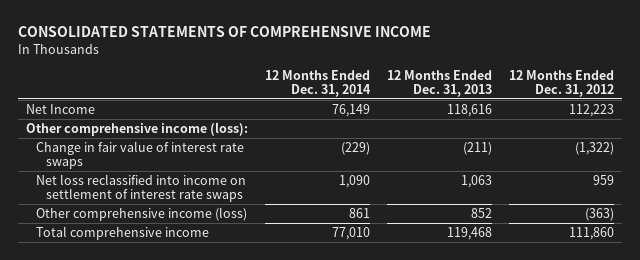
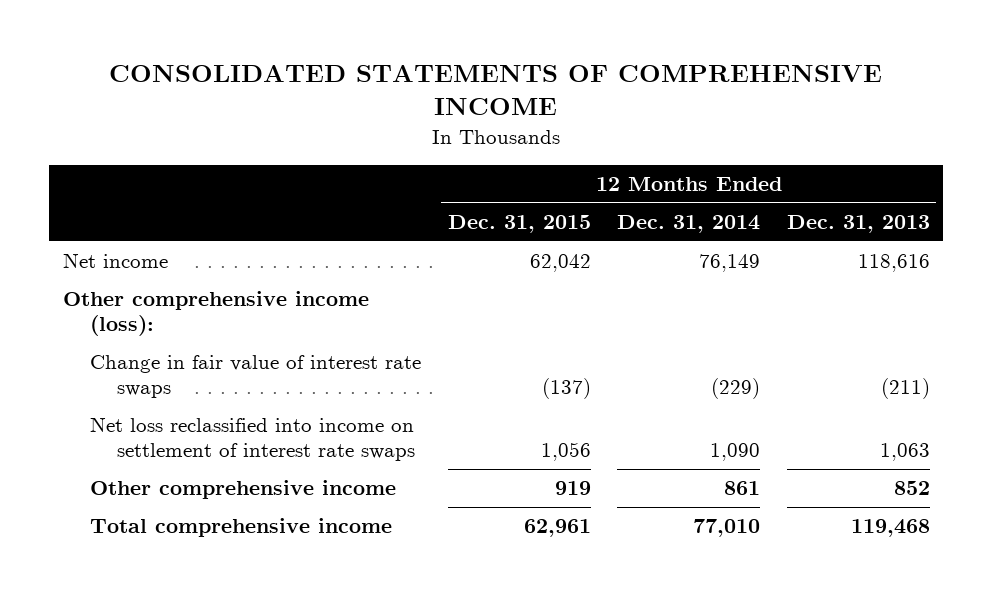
[508,69,614,97] 12 Months Ended Dec. 31, 2012 -> none
none -> [447,214,591,233] Dec. 31, 2015
[26,103,96,114] Net Income -> [62,253,168,269] Net income
[36,206,248,221] Other comprehensive income (loss) -> [89,480,396,500] Other comprehensive income

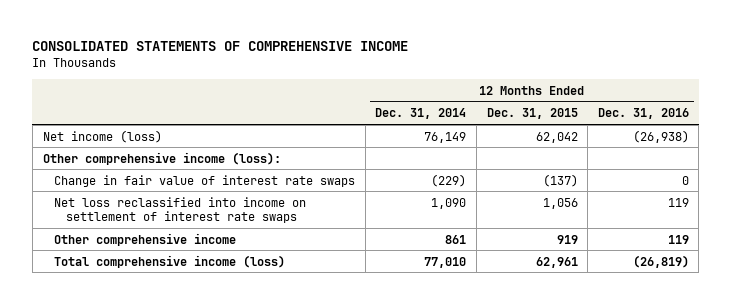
[786,214,930,233] Dec. 31, 2013 -> none
none -> [597,108,689,120] Dec. 31, 2016
[62,253,168,269] Net income -> [42,129,162,143] Net income (loss)
[89,518,392,538] Total comprehensive income -> [54,254,286,268] Total comprehensive income (loss)

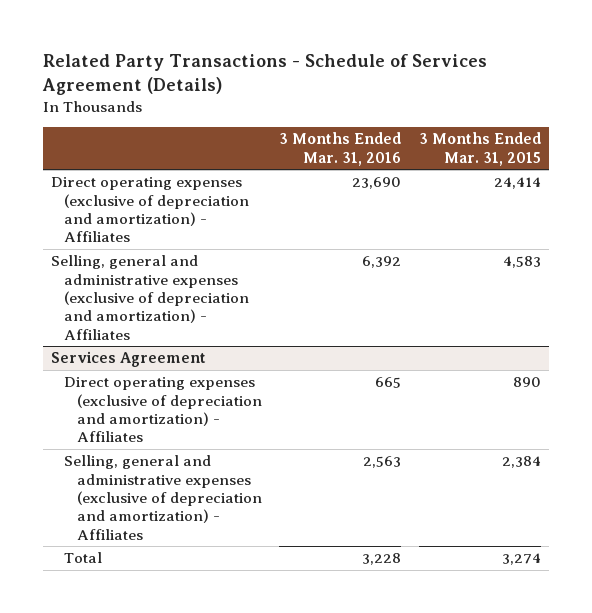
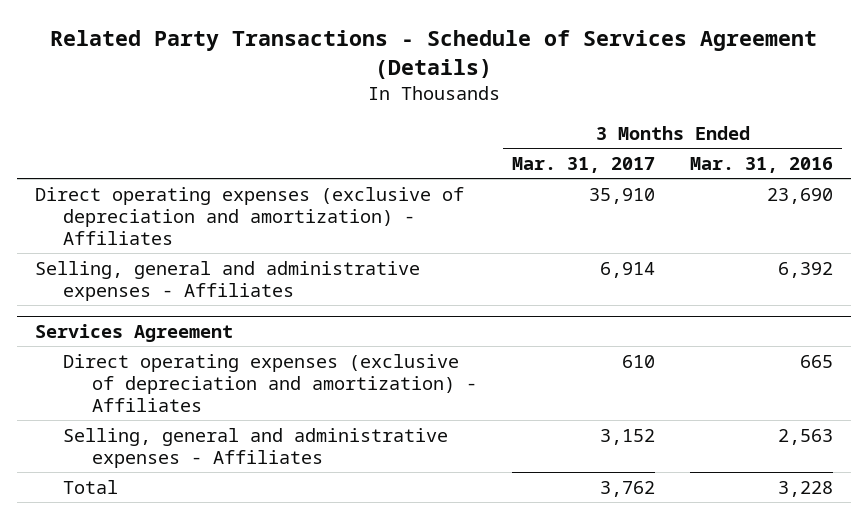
[418,132,541,166] 3 Months Ended Mar. 31, 2015 -> none
none -> [512,157,656,174] Mar. 31, 2017
[51,255,250,340] Selling, general and administrative expenses (exclusive of depreciation and amortization) - Affiliates -> [34,260,420,301] Selling, general and administrative expenses - Affiliates
[64,455,263,540] Selling, general and administrative expenses (exclusive of depreciation and amortization) - Affiliates -> [63,427,449,468] Selling, general and administrative expenses - Affiliates

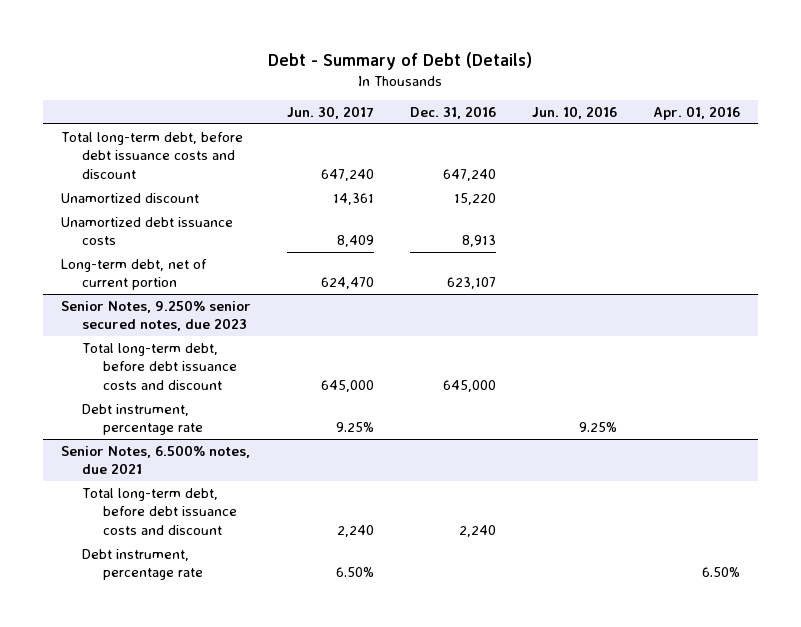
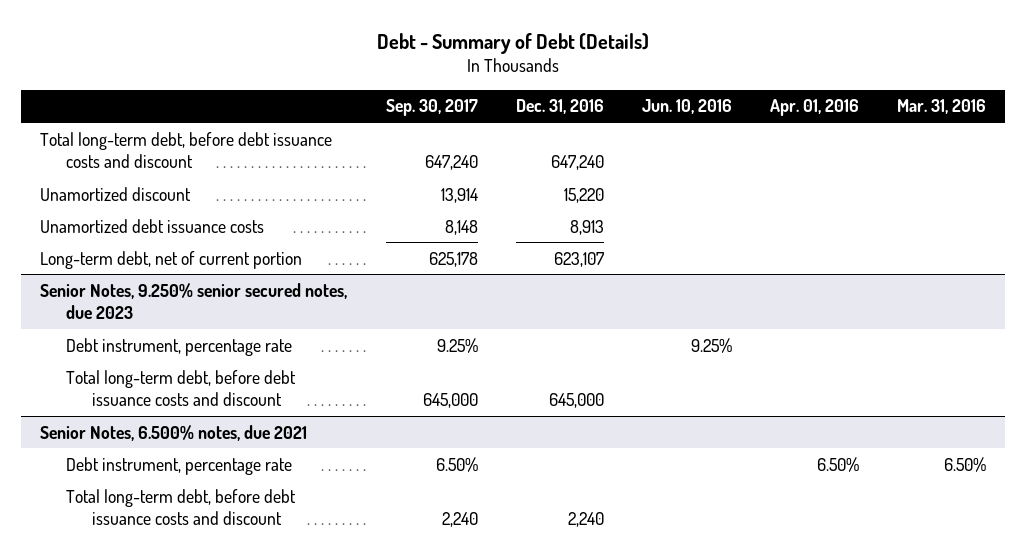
[286,106,374,120] Jun. 30, 2017 -> none
none -> [385,99,478,117] Sep. 30, 2017
none -> [896,99,986,115] Mar. 31, 2016
[82,342,238,390] Total long-term debt, before debt issuance costs and discount -> [66,369,297,407] Total long-term debt, before debt issuance costs and discount
[82,487,238,535] Total long-term debt, before debt issuance costs and discount -> [66,488,297,526] Total long-term debt, before debt issuance costs and discount

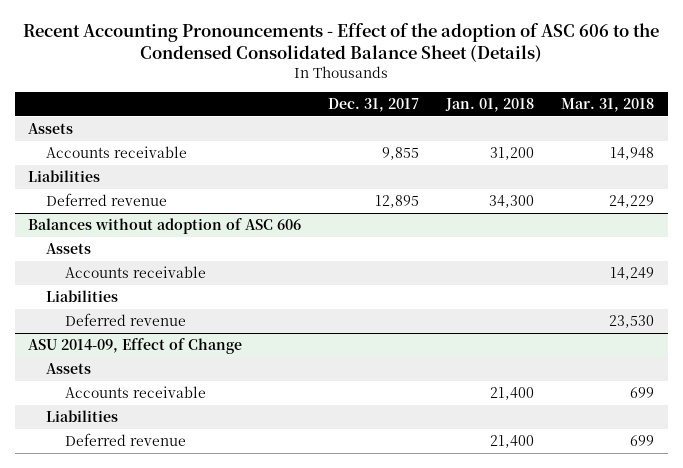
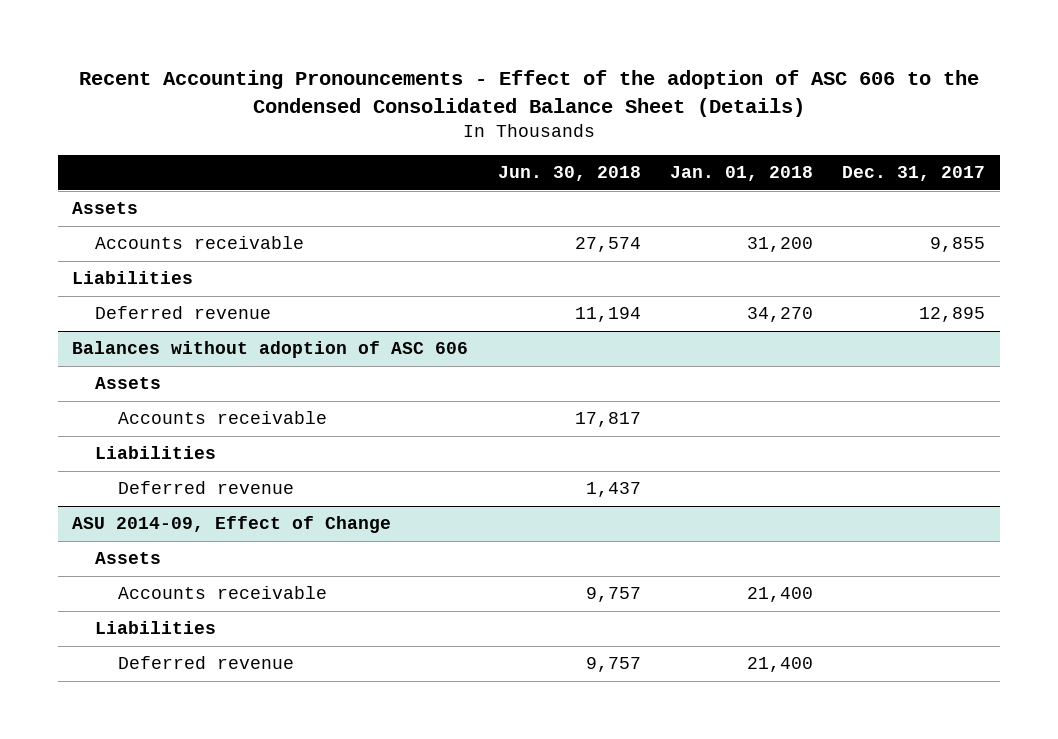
[561,97,655,112] Mar. 31, 2018 -> none
none -> [497,166,641,182] Jun. 30, 2018
[489,195,535,209] 34,300 -> [746,307,813,323] 34,270

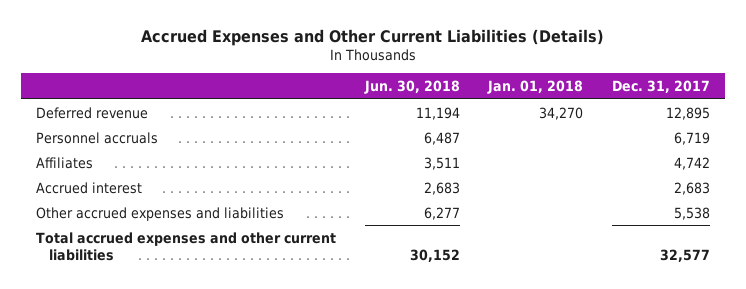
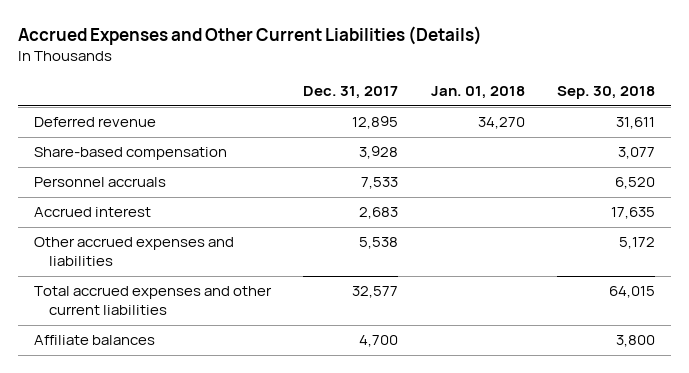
[363,79,460,94] Jun. 30, 2018 -> none
none -> [556,85,655,99] Sep. 30, 2018
[35,156,93,169] Affiliates -> none
none -> [34,147,228,161] Share-based compensation
[674,131,711,145] 6,719 -> [361,177,399,190] 7,533
none -> [34,335,156,346] Affiliate balances

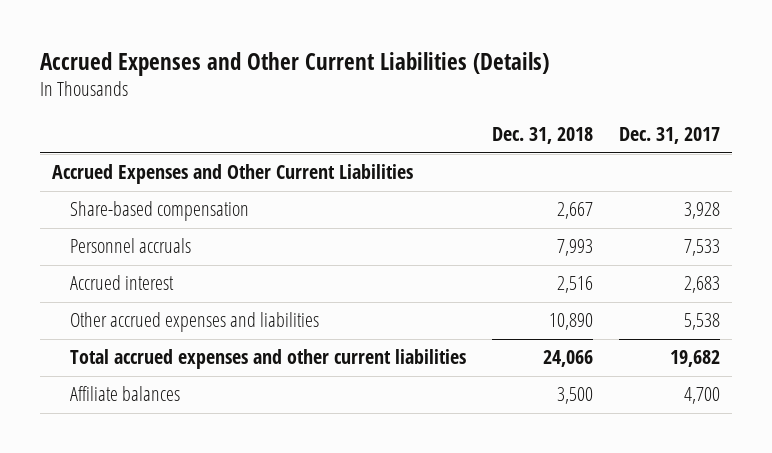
[430,85,525,99] Jan. 01, 2018 -> none
[556,85,655,99] Sep. 30, 2018 -> none
none -> [491,127,593,145] Dec. 31, 2018
[34,117,157,128] Deferred revenue -> none
none -> [52,164,414,185] Accrued Expenses and Other Current Liabilities
[352,286,399,299] 32,577 -> [669,350,720,368] 19,682

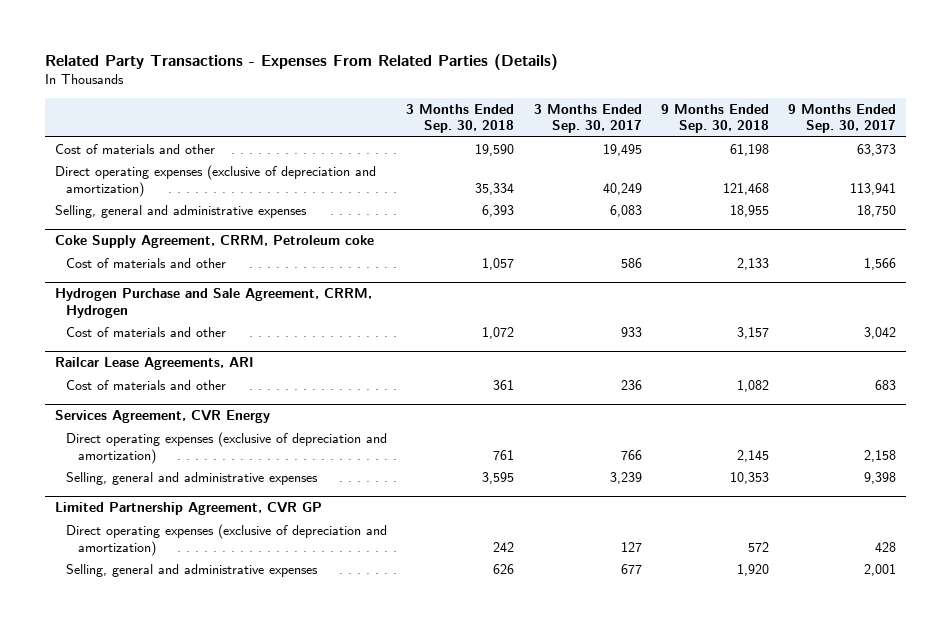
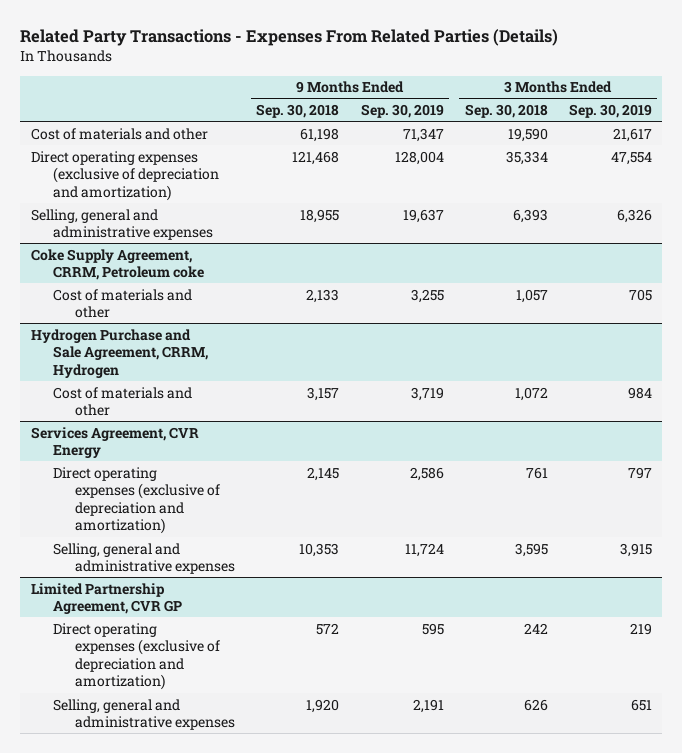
[533,103,642,134] 3 Months Ended Sep. 30, 2017 -> none
[788,103,897,134] 9 Months Ended Sep. 30, 2017 -> none
none -> [360,103,444,118] Sep. 30, 2019
none -> [568,103,652,118] Sep. 30, 2019
[54,357,254,371] Railcar Lease Agreements, ARI -> none
[66,379,227,390] Cost of materials and other -> none

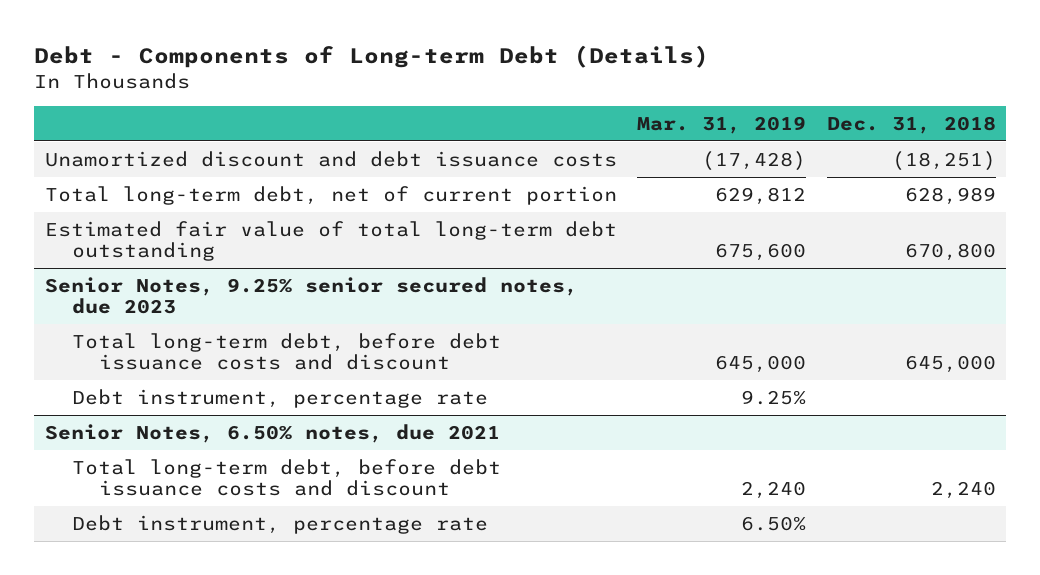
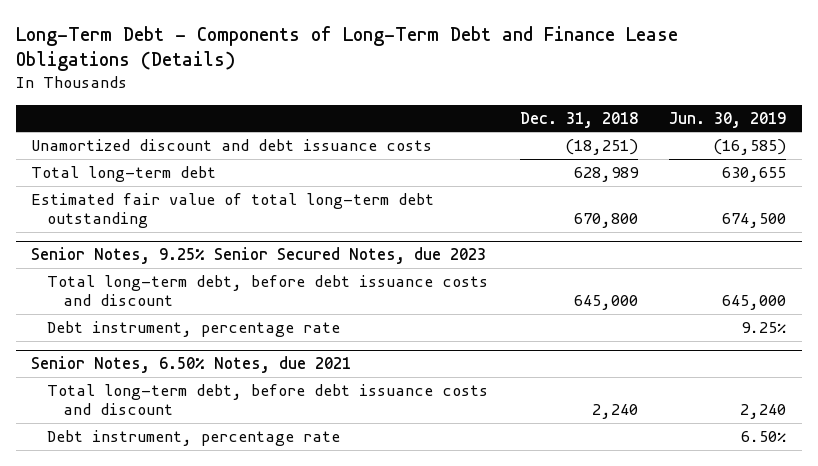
[34,45,710,69] Debt - Components of Long-term Debt (Details) -> [15,26,678,72] Long-Term Debt - Components of Long-Term Debt and Finance Lease Obligations (Details)
[637,116,807,135] Mar. 31, 2019 -> none
none -> [669,111,787,128] Jun. 30, 2019
[44,185,617,205] Total long-term debt, net of current portion -> [31,165,217,182] Total long-term debt
[44,276,578,315] Senior Notes, 9.25% senior secured notes, due 2023 -> [31,247,487,265] Senior Notes, 9.25% Senior Secured Notes, due 2023
[44,423,500,443] Senior Notes, 6.50% notes, due 2021 -> [31,356,352,374] Senior Notes, 6.50% Notes, due 2021

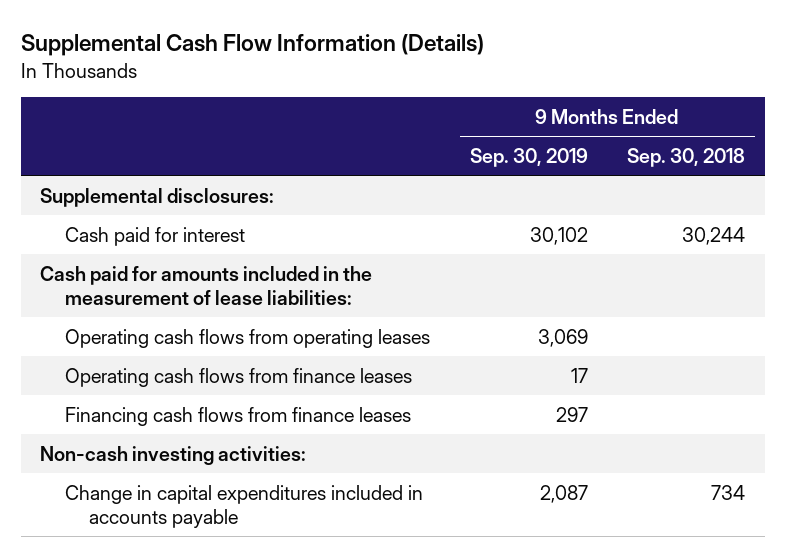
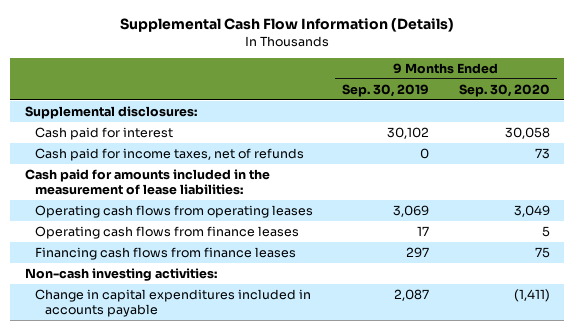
[627,147,746,167] Sep. 30, 2018 -> none
none -> [458,83,550,97] Sep. 30, 2020
none -> [34,147,304,161] Cash paid for income taxes, net of refunds

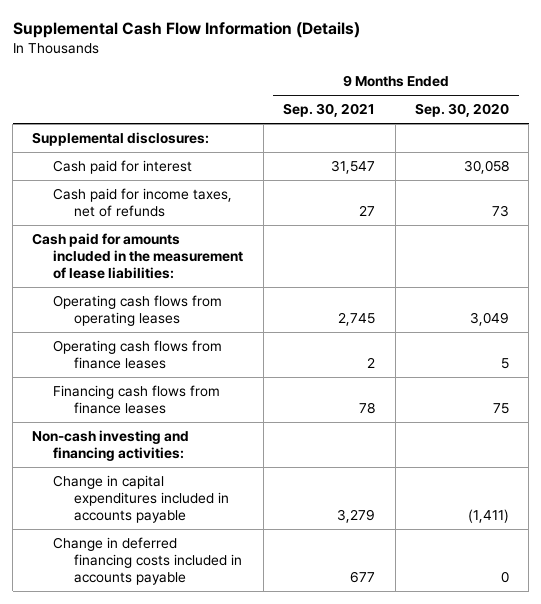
[342,83,430,97] Sep. 30, 2019 -> none
none -> [283,103,376,118] Sep. 30, 2021
[24,267,217,281] Non-cash investing activities: -> [32,430,190,462] Non-cash investing and financing activities:
none -> [53,537,243,586] Change in deferred financing costs included in accounts payable

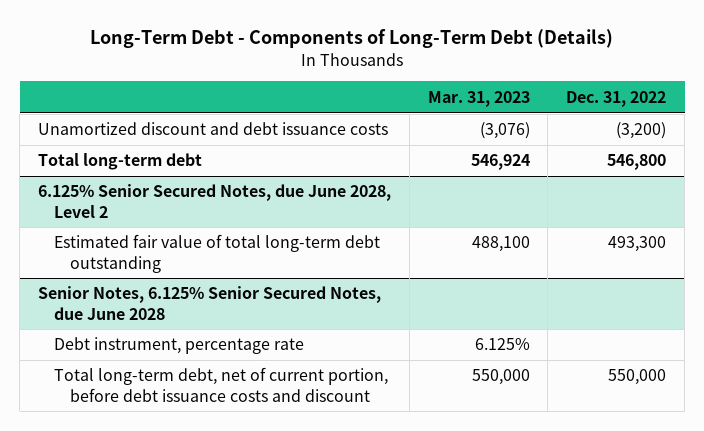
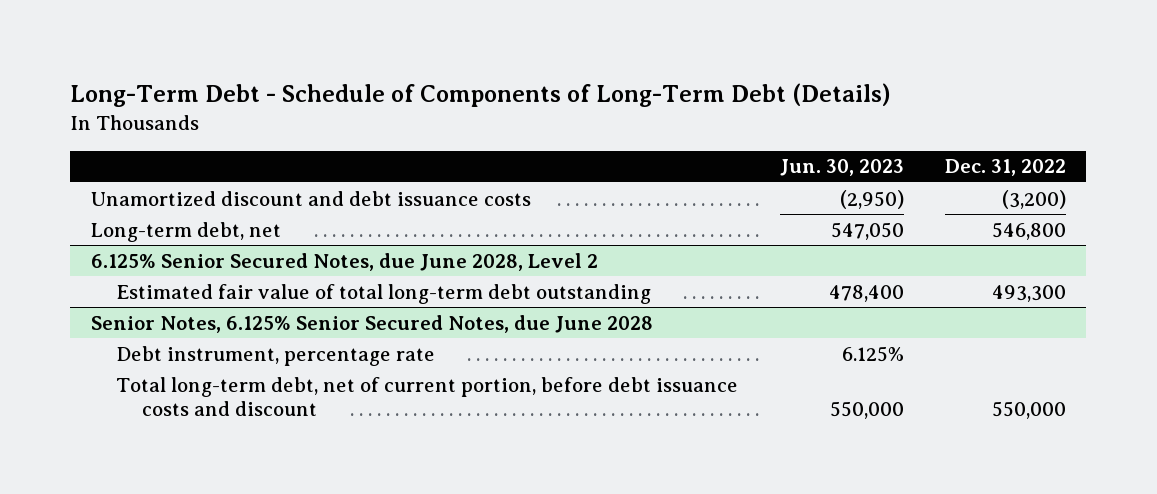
[90,29,614,49] Long-Term Debt - Components of Long-Term Debt (Details) -> [70,83,892,108] Long-Term Debt - Schedule of Components of Long-Term Debt (Details)
[427,90,530,107] Mar. 31, 2023 -> none
none -> [779,159,904,177] Jun. 30, 2023
[37,153,202,171] Total long-term debt -> [90,221,281,242] Long-term debt, net

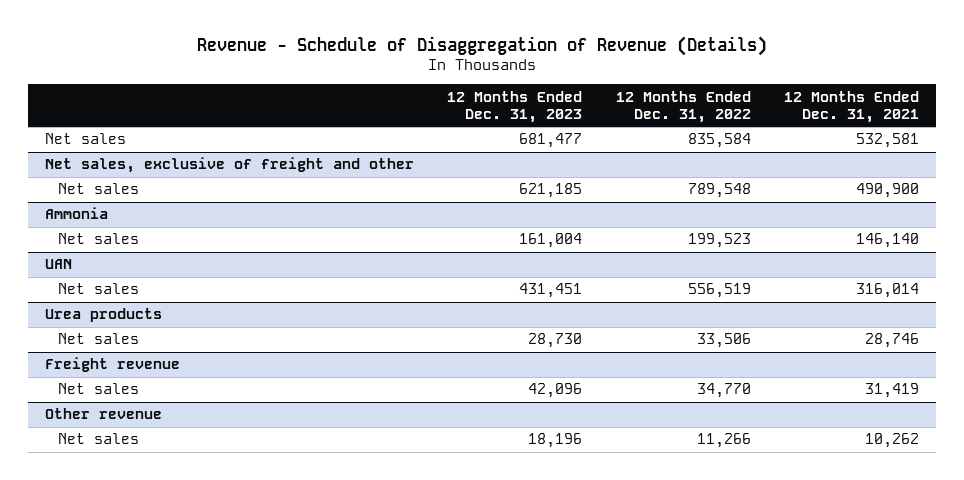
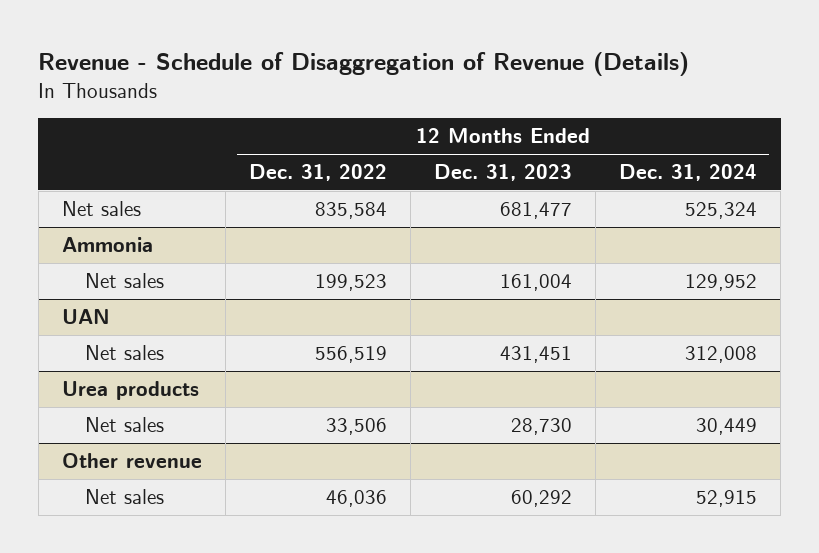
[784,90,920,123] 12 Months Ended Dec. 31, 2021 -> none
none -> [619,164,758,182] Dec. 31, 2024
[44,157,414,174] Net sales, exclusive of freight and other -> none
[58,183,140,195] Net sales -> none
[44,357,180,373] Freight revenue -> none
[58,383,140,395] Net sales -> none
[528,433,583,449] 18,196 -> [511,490,573,508] 60,292
[696,433,751,449] 11,266 -> [326,490,388,508] 46,036

